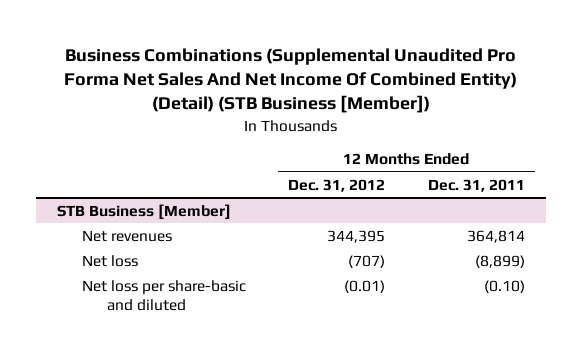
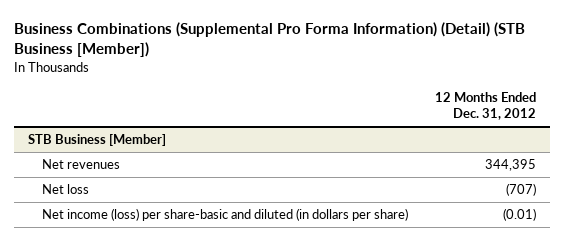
[63,47,517,114] Business Combinations (Supplemental Unaudited Pro Forma Net Sales And Net Income Of Combined Entity) (Detail) (STB Business [Member]) -> [14,22,526,58] Business Combinations (Supplemental Pro Forma Information) (Detail) (STB Business [Member])
[427,178,525,192] Dec. 31, 2011 -> none
[81,279,246,312] Net loss per share-basic and diluted -> [41,208,408,222] Net income (loss) per share-basic and diluted (in dollars per share)

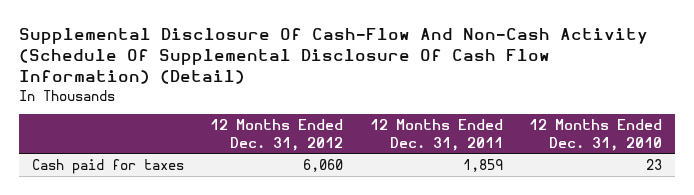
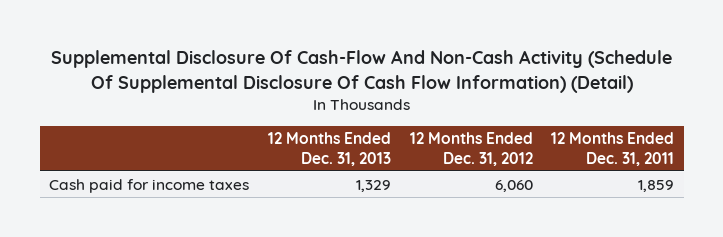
[529,119,663,151] 12 Months Ended Dec. 31, 2010 -> none
none -> [267,131,391,166] 12 Months Ended Dec. 31, 2013
[32,159,185,175] Cash paid for taxes -> [49,179,250,194] Cash paid for income taxes

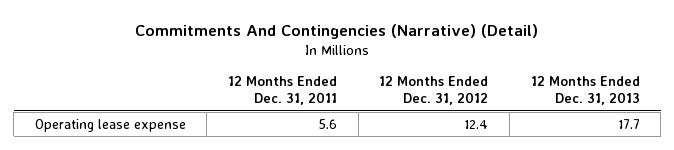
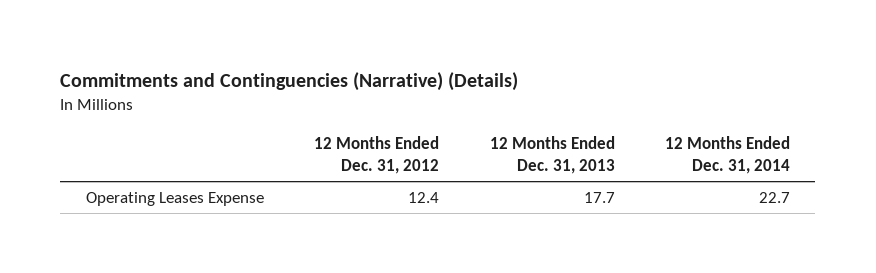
[135,23,539,39] Commitments And Contingencies (Narrative) (Detail) -> [60,72,519,92] Commitments and Continguencies (Narrative) (Details)
[228,75,338,106] 12 Months Ended Dec. 31, 2011 -> none
none -> [665,135,791,175] 12 Months Ended Dec. 31, 2014
[34,119,186,133] Operating lease expense -> [85,192,264,207] Operating Leases Expense

